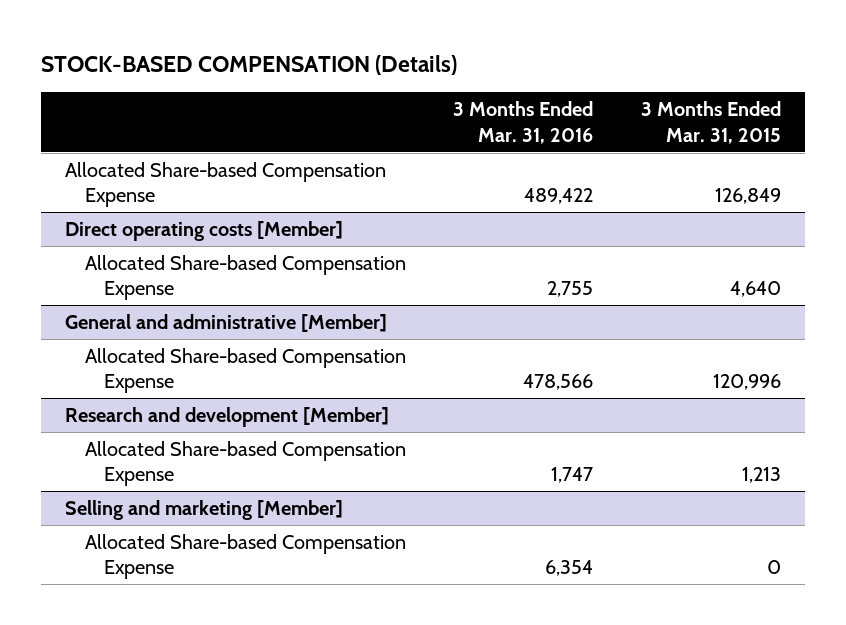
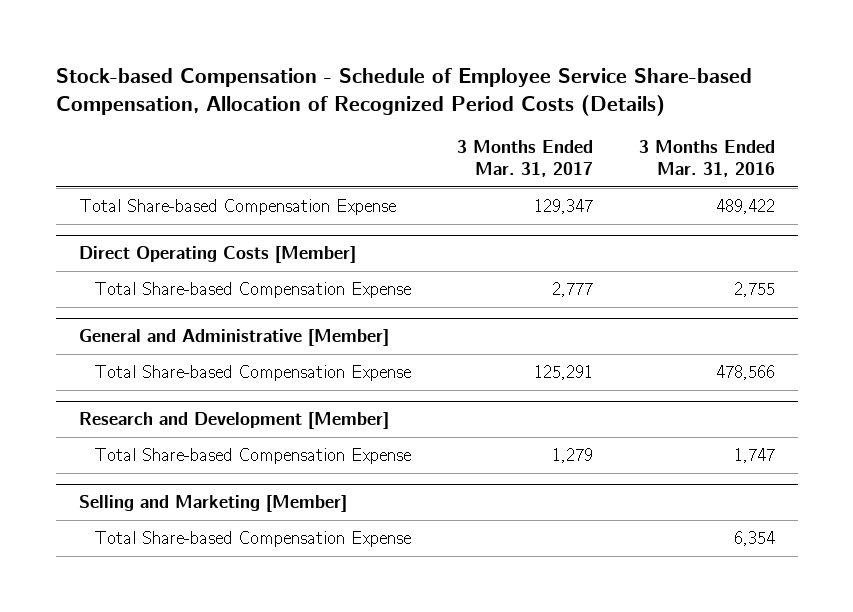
[40,55,457,76] STOCK-BASED COMPENSATION (Details) -> [55,68,752,117] Stock-based Compensation - Schedule of Employee Service Share-based Compensation, Allocation of Recognized Period Costs (Details)
[641,101,782,144] 3 Months Ended Mar. 31, 2015 -> none
none -> [457,139,594,177] 3 Months Ended Mar. 31, 2017
[64,162,386,208] Allocated Share-based Compensation Expense -> [78,199,396,216] Total Share-based Compensation Expense
[64,221,343,242] Direct operating costs [Member] -> [78,246,356,264] Direct Operating Costs [Member]
[84,255,406,301] Allocated Share-based Compensation Expense -> [94,282,412,299] Total Share-based Compensation Expense
[64,314,387,333] General and administrative [Member] -> [78,329,389,347] General and Administrative [Member]
[84,348,406,394] Allocated Share-based Compensation Expense -> [94,365,412,382] Total Share-based Compensation Expense
[64,407,389,428] Research and development [Member] -> [78,412,389,430] Research and Development [Member]
[84,441,406,487] Allocated Share-based Compensation Expense -> [94,448,412,465] Total Share-based Compensation Expense
[64,500,343,521] Selling and marketing [Member] -> [78,495,347,513] Selling and Marketing [Member]
[84,534,406,580] Allocated Share-based Compensation Expense -> [94,531,412,548] Total Share-based Compensation Expense

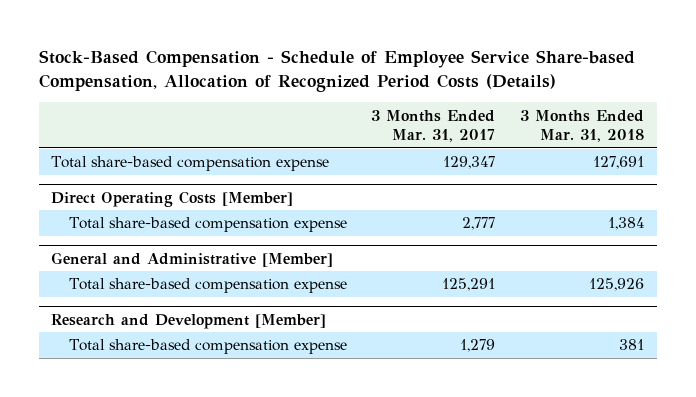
[55,68,752,117] Stock-based Compensation - Schedule of Employee Service Share-based Compensation, Allocation of Recognized Period Costs (Details) -> [39,50,636,92] Stock-Based Compensation - Schedule of Employee Service Share-based Compensation, Allocation of Recognized Period Costs (Details)
[638,139,775,177] 3 Months Ended Mar. 31, 2016 -> none
none -> [520,109,645,143] 3 Months Ended Mar. 31, 2018
[78,199,396,216] Total Share-based Compensation Expense -> [51,156,330,172] Total share-based compensation expense
[94,282,412,299] Total Share-based Compensation Expense -> [68,217,347,233] Total share-based compensation expense
[94,365,412,382] Total Share-based Compensation Expense -> [68,278,347,294] Total share-based compensation expense
[78,495,347,513] Selling and Marketing [Member] -> none
[94,531,412,548] Total Share-based Compensation Expense -> none
[94,448,412,465] Total Share-based Compensation Expense -> [68,339,347,355] Total share-based compensation expense

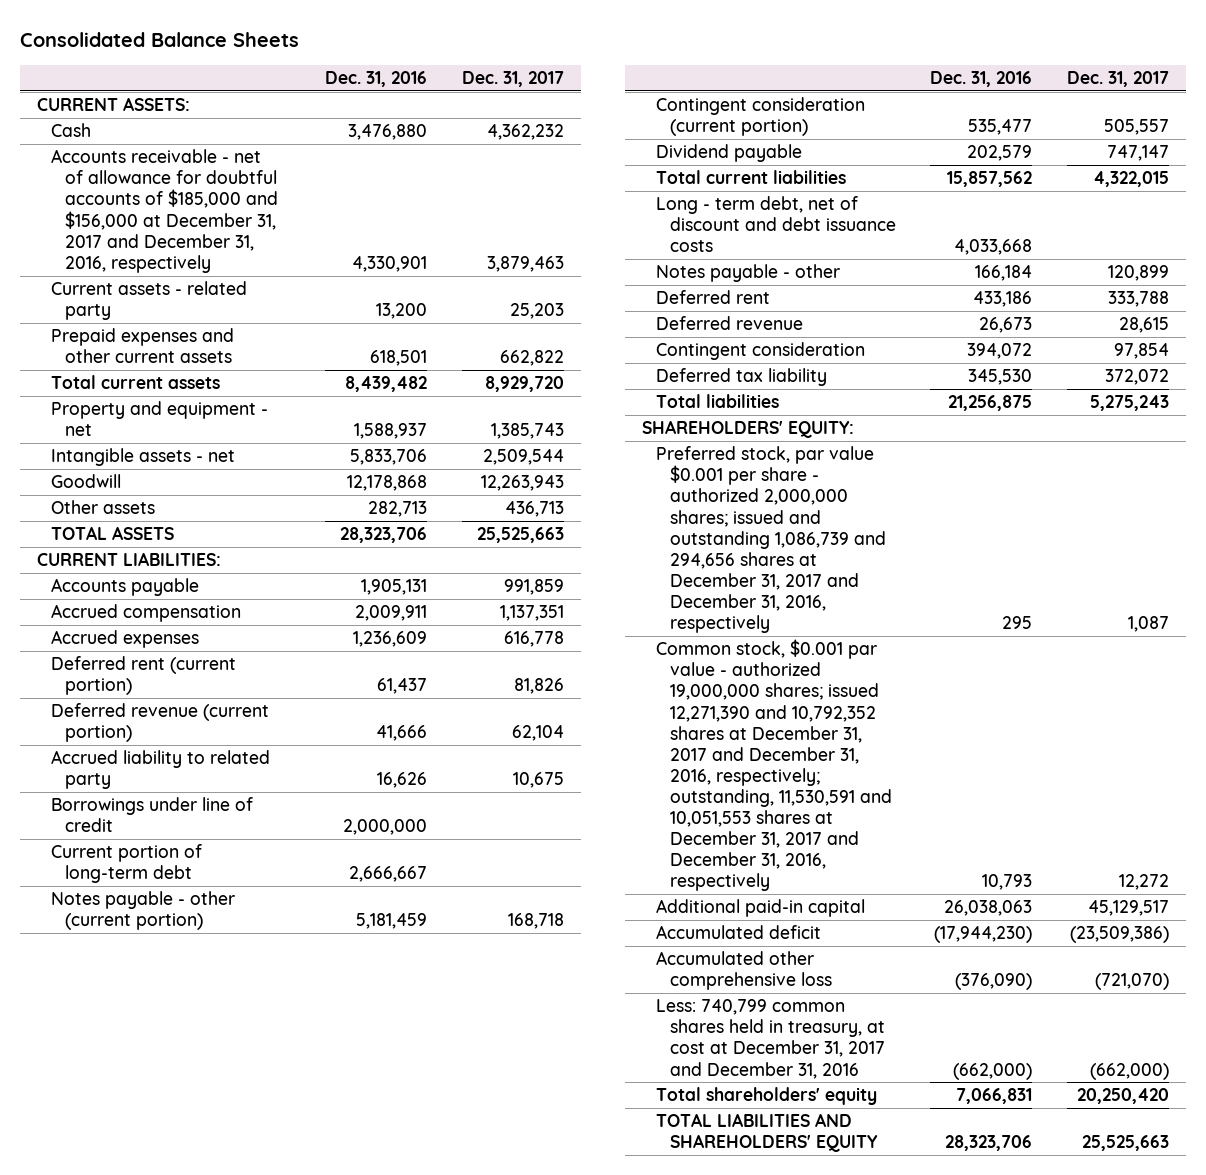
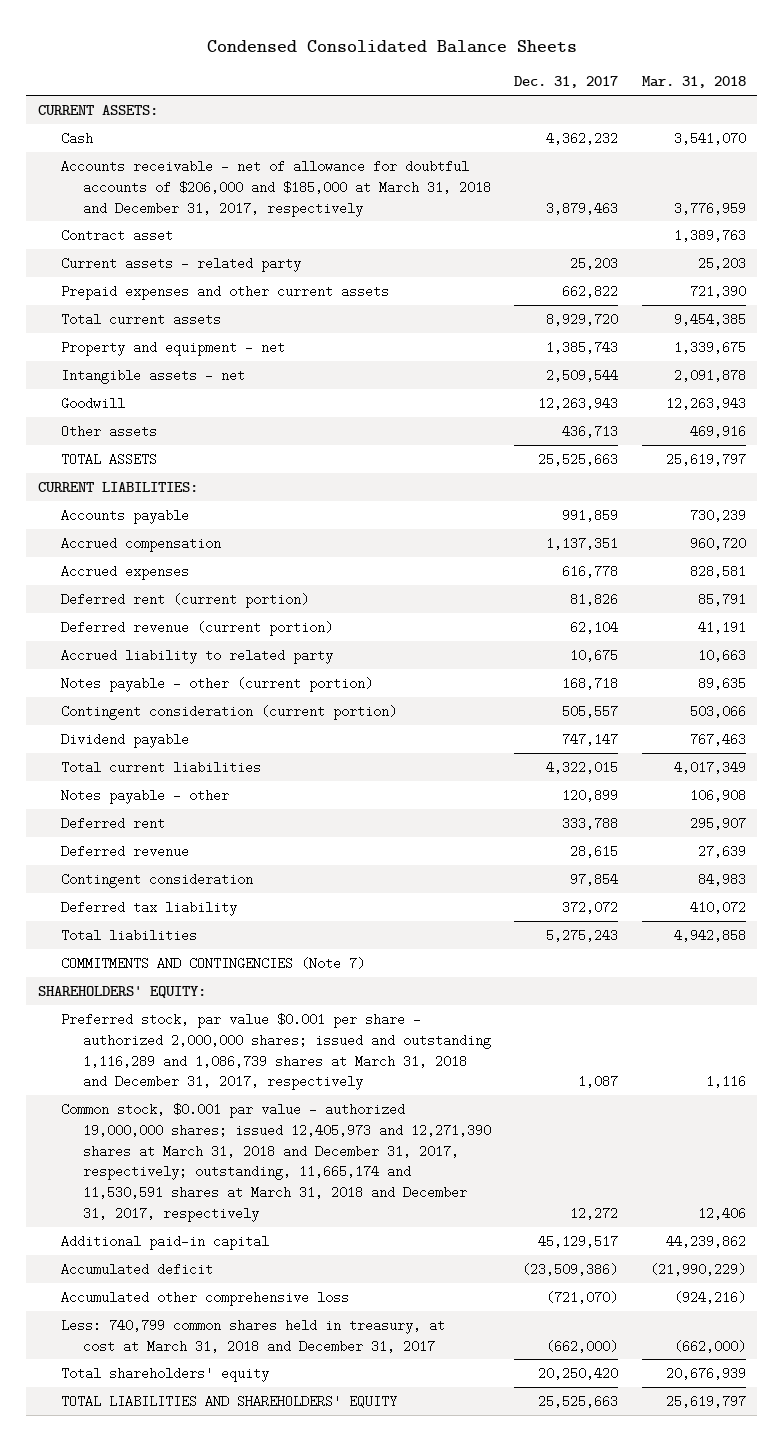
[19,32,299,48] Consolidated Balance Sheets -> [206,39,577,53] Condensed Consolidated Balance Sheets
[325,71,428,88] Dec. 31, 2016 -> none
none -> [641,76,746,89] Mar. 31, 2018
[51,149,279,273] Accounts receivable - net of allowance for doubtful accounts of $185,000 and $156,000 at December 31, 2017 and December 31, 2016, respectively -> [60,159,491,217] Accounts receivable - net of allowance for doubtful accounts of $206,000 and $185,000 at March 31, 2018 and December 31, 2017, respectively
none -> [60,228,173,242] Contract asset
[51,797,254,833] Borrowings under line of credit -> none
[51,844,203,884] Current portion of long-term debt -> none
[655,196,896,253] Long - term debt, net of discount and debt issuance costs -> none
none -> [60,956,365,970] COMMITMENTS AND CONTINGENCIES (Note 7)
[655,446,886,634] Preferred stock, par value $0.001 per share - authorized 2,000,000 shares; issued and outstanding 1,086,739 and 294,656 shares at December 31, 2017 and December 31, 2016, respectively -> [60,1012,491,1091] Preferred stock, par value $0.001 per share - authorized 2,000,000 shares; issued and outstanding 1,116,289 and 1,086,739 shares at March 31, 2018 and December 31, 2017, respectively
[655,639,892,892] Common stock, $0.001 par value - authorized 19,000,000 shares; issued 12,271,390 and 10,792,352 shares at December 31, 2017 and December 31, 2016, respectively; outstanding, 11,530,591 and 10,051,553 shares at December 31, 2017 and December 31, 2016, respectively -> [60,1102,491,1223] Common stock, $0.001 par value - authorized 19,000,000 shares; issued 12,405,973 and 12,271,390 shares at March 31, 2018 and December 31, 2017, respectively; outstanding, 11,665,174 and 11,530,591 shares at March 31, 2018 and December 31, 2017, respectively
[655,999,885,1079] Less: 740,799 common shares held in treasury, at cost at December 31, 2017 and December 31, 2016 -> [60,1318,445,1353] Less: 740,799 common shares held in treasury, at cost at March 31, 2018 and December 31, 2017

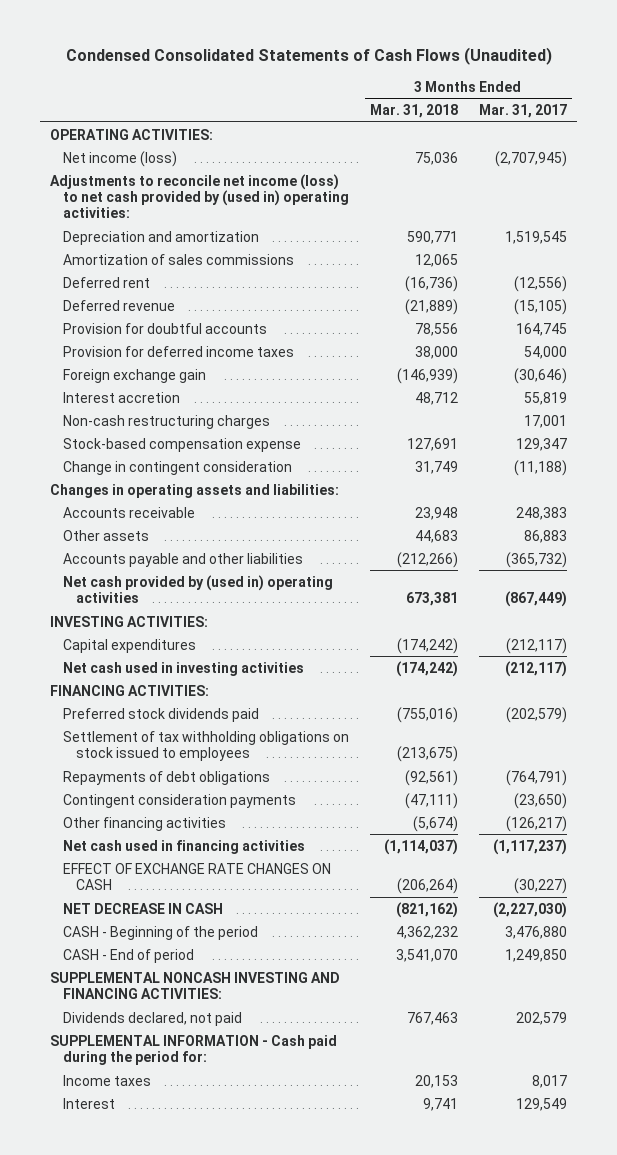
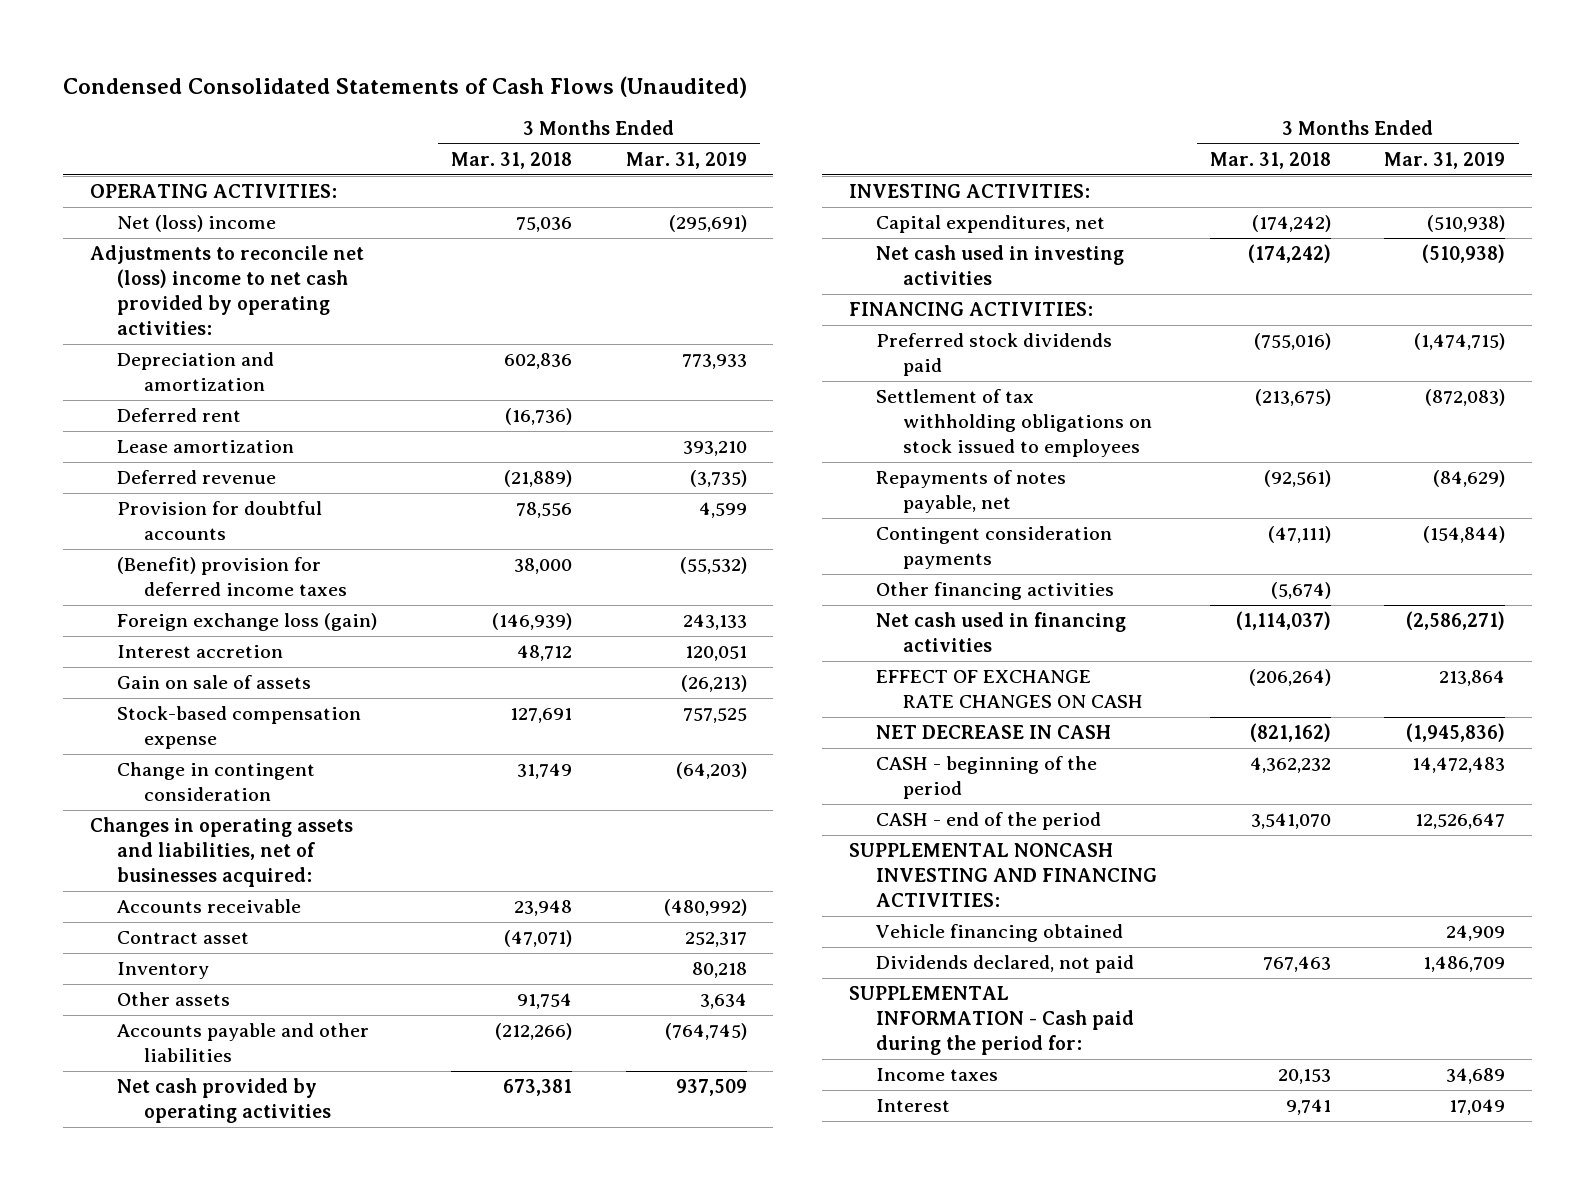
[478,103,567,118] Mar. 31, 2017 -> none
none -> [625,152,747,170] Mar. 31, 2019
[62,253,294,265] Amortization of sales commissions -> none
[62,150,177,167] Net income (loss) -> [117,215,277,233] Net (loss) income
[50,173,349,219] Adjustments to reconcile net income (loss) to net cash provided by (used in) operating activities: -> [90,245,365,336] Adjustments to reconcile net (loss) income to net cash provided by operating activities:
[406,230,458,244] 590,771 -> [504,353,573,370] 602,836
none -> [117,440,295,454] Lease amortization
[62,345,294,357] Provision for deferred income taxes -> [117,557,348,597] (Benefit) provision for deferred income taxes
[62,368,206,383] Foreign exchange gain -> [117,613,378,632] Foreign exchange loss (gain)
[62,414,270,429] Non-cash restructuring charges -> none
none -> [117,675,312,690] Gain on sale of assets
[50,483,340,498] Changes in operating assets and liabilities: -> [90,817,354,888] Changes in operating assets and liabilities, net of businesses acquired:
none -> [117,931,250,945] Contract asset
none -> [117,962,210,980] Inventory
[414,529,458,543] 44,683 -> [517,993,573,1010] 91,754
[62,574,333,603] Net cash provided by (used in) operating activities -> [117,1078,332,1124] Net cash provided by operating activities
[62,638,196,653] Capital expenditures -> [875,215,1105,234] Capital expenditures, net
[62,770,270,785] Repayments of debt obligations -> [875,470,1066,514] Repayments of notes payable, net
[62,925,258,940] CASH - Beginning of the period -> [875,756,1097,800] CASH - beginning of the period
[62,948,194,963] CASH - End of period -> [875,812,1101,831] CASH - end of the period
none -> [874,924,1123,943] Vehicle financing obtained

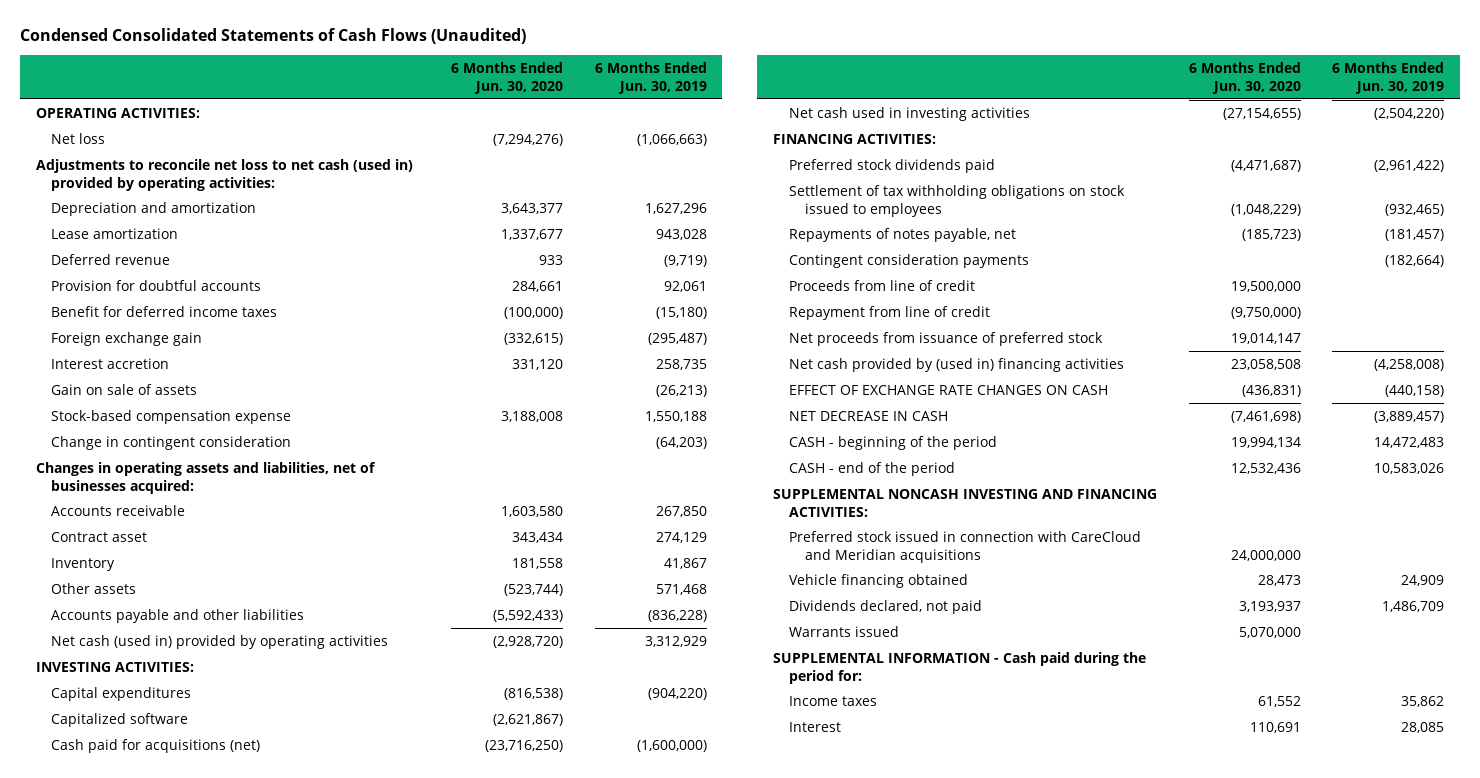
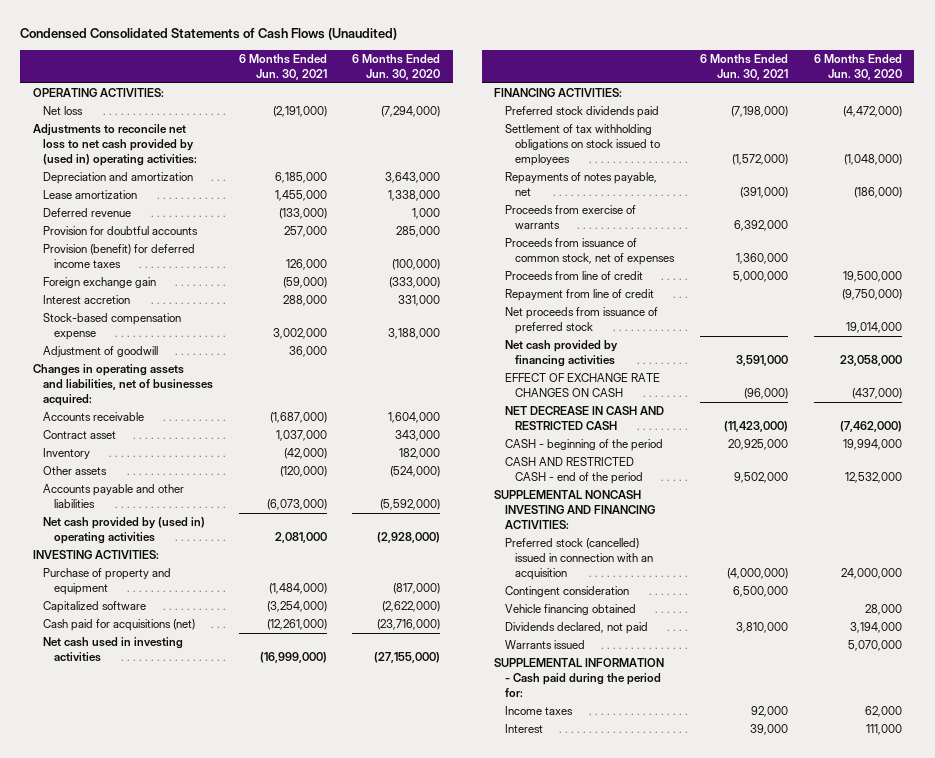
[594,62,707,94] 6 Months Ended Jun. 30, 2019 -> none
none -> [238,53,327,80] 6 Months Ended Jun. 30, 2021
[51,383,198,395] Gain on sale of assets -> none
[51,435,292,450] Change in contingent consideration -> none
[493,133,564,146] (7,294,276) -> [381,106,441,118] (7,294,000)
[35,158,413,191] Adjustments to reconcile net loss to net cash (used in) provided by operating activities: -> [32,124,198,166] Adjustments to reconcile net loss to net cash provided by (used in) operating activities:
[501,202,564,214] 3,643,377 -> [385,172,441,184] 3,643,000
[501,228,564,240] 1,337,677 -> [388,190,441,202] 1,338,000
[539,254,564,265] 933 -> [412,208,441,220] 1,000
[512,280,564,292] 284,661 -> [396,226,441,238] 285,000
[51,305,278,317] Benefit for deferred income taxes -> [43,244,196,269] Provision (benefit) for deferred income taxes
[504,332,564,345] (332,615) -> [389,277,441,289] (333,000)
[512,358,564,370] 331,120 -> [398,295,441,307] 331,000
[501,410,564,422] 3,188,008 -> [388,328,441,340] 3,188,000
none -> [43,346,159,358] Adjustment of goodwill
[501,505,564,517] 1,603,580 -> [388,412,441,424] 1,604,000
[512,531,564,543] 343,434 -> [395,430,441,442] 343,000
[512,557,564,569] 181,558 -> [399,448,441,460] 182,000
[504,583,564,596] (523,744) -> [390,466,441,478] (524,000)
[493,609,564,622] (5,592,433) -> [380,499,441,511] (5,592,000)
[51,634,389,649] Net cash (used in) provided by operating activities -> [43,517,206,545] Net cash provided by (used in) operating activities
[493,635,564,648] (2,928,720) -> [377,532,441,544] (2,928,000)
[51,686,192,701] Capital expenditures -> none
none -> [43,568,172,596] Purchase of property and equipment
[493,713,564,726] (2,621,867) -> [382,601,441,613] (2,622,000)
[485,739,564,752] (23,716,250) -> [377,619,441,631] (23,716,000)
[1222,107,1301,120] (27,154,655) -> [374,652,441,664] (27,155,000)
[788,253,1029,268] Contingent consideration payments -> none
[1230,159,1301,172] (4,471,687) -> [842,106,902,118] (4,472,000)
[1230,203,1301,216] (1,048,229) -> [843,153,902,165] (1,048,000)
[1241,228,1301,241] (185,723) -> [853,187,902,199] (186,000)
none -> [504,205,636,230] Proceeds from exercise of warrants
none -> [504,238,676,266] Proceeds from issuance of common stock, net of expenses
[1230,332,1301,344] 19,014,147 -> [845,322,902,334] 19,014,000
[788,357,1124,372] Net cash provided by (used in) financing activities -> [504,340,618,368] Net cash provided by financing activities
[1230,358,1301,370] 23,058,508 -> [839,355,902,367] 23,058,000
[1241,384,1301,397] (436,831) -> [851,388,902,400] (437,000)
[788,410,948,421] NET DECREASE IN CASH -> [504,406,664,431] NET DECREASE IN CASH AND RESTRICTED CASH
[1230,410,1301,423] (7,461,698) -> [839,421,902,433] (7,462,000)
[1230,436,1301,448] 19,994,134 -> [842,439,902,451] 19,994,000
[788,461,955,476] CASH - end of the period -> [504,457,644,485] CASH AND RESTRICTED CASH - end of the period
[1230,462,1301,474] 12,532,436 -> [844,472,902,484] 12,532,000
[788,530,1141,563] Preferred stock issued in connection with CareCloud and Meridian acquisitions -> [504,538,654,580] Preferred stock (cancelled) issued in connection with an acquisition
none -> [504,586,629,598] Contingent consideration
[1257,574,1301,586] 28,473 -> [864,604,902,616] 28,000
[1238,600,1301,612] 3,193,937 -> [849,622,902,634] 3,194,000
[1257,695,1301,707] 61,552 -> [864,706,902,718] 62,000
[1249,721,1301,733] 110,691 -> [865,724,902,736] 111,000

